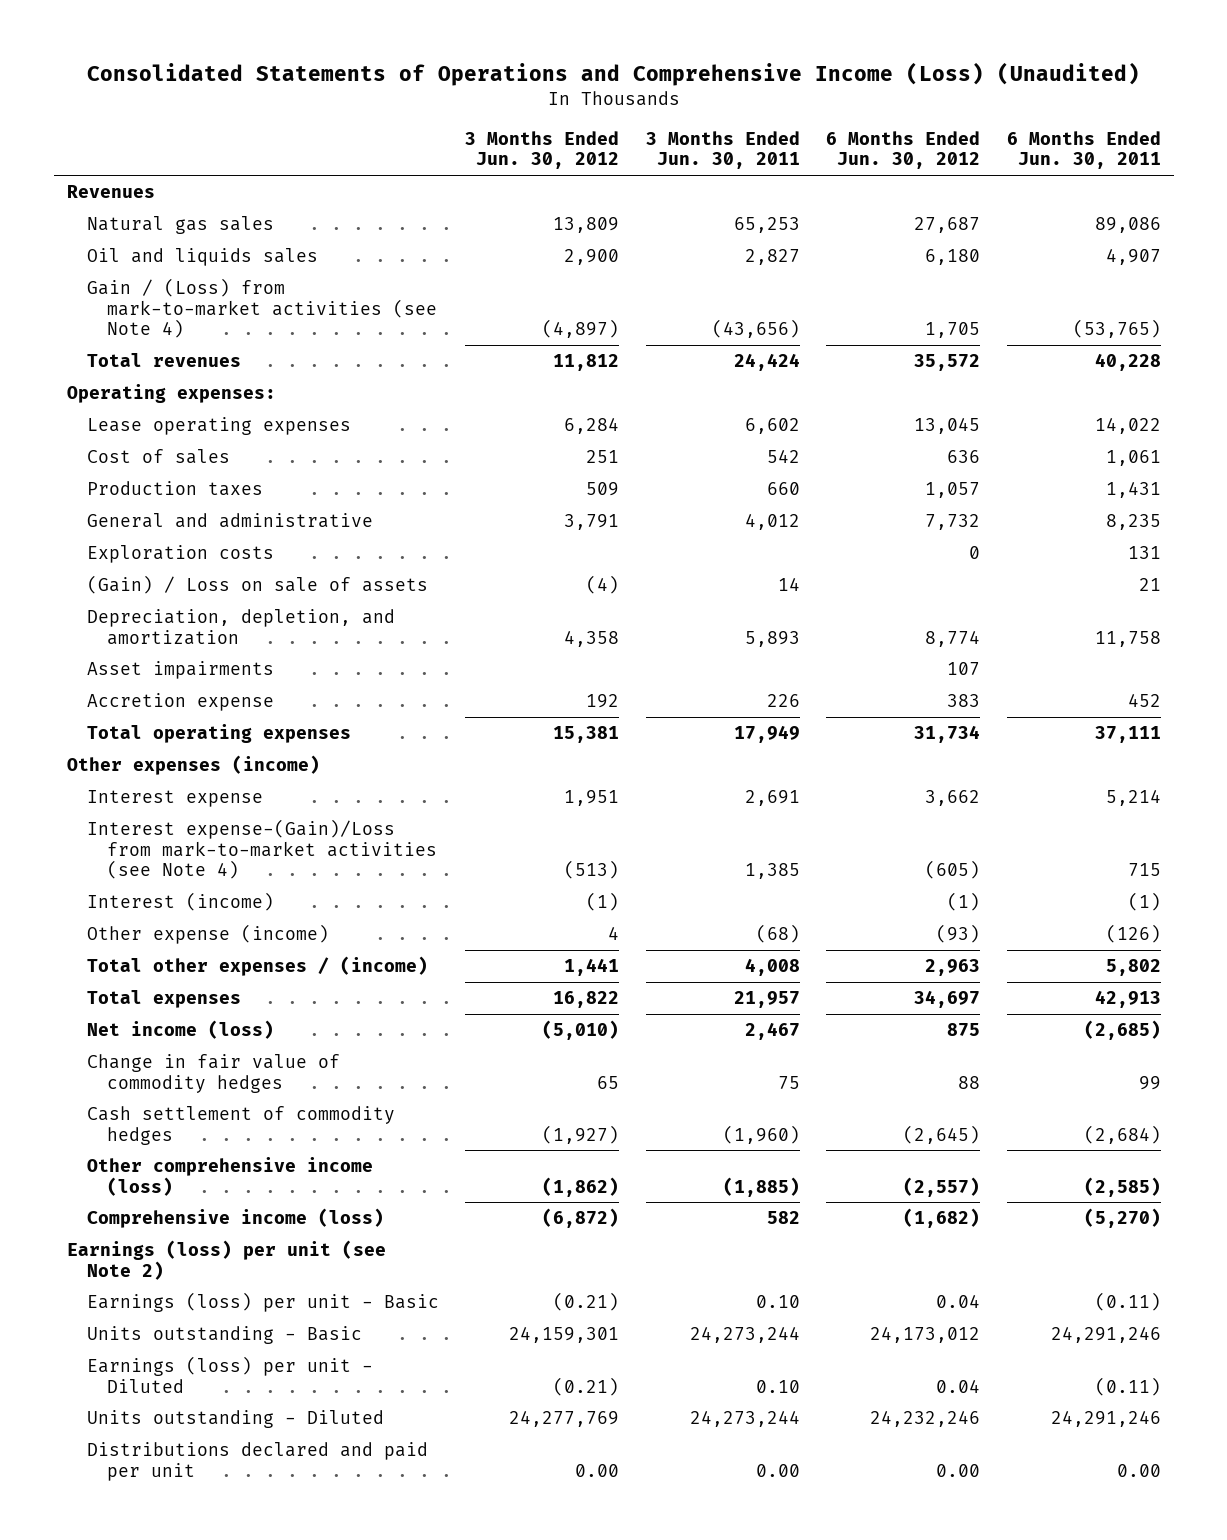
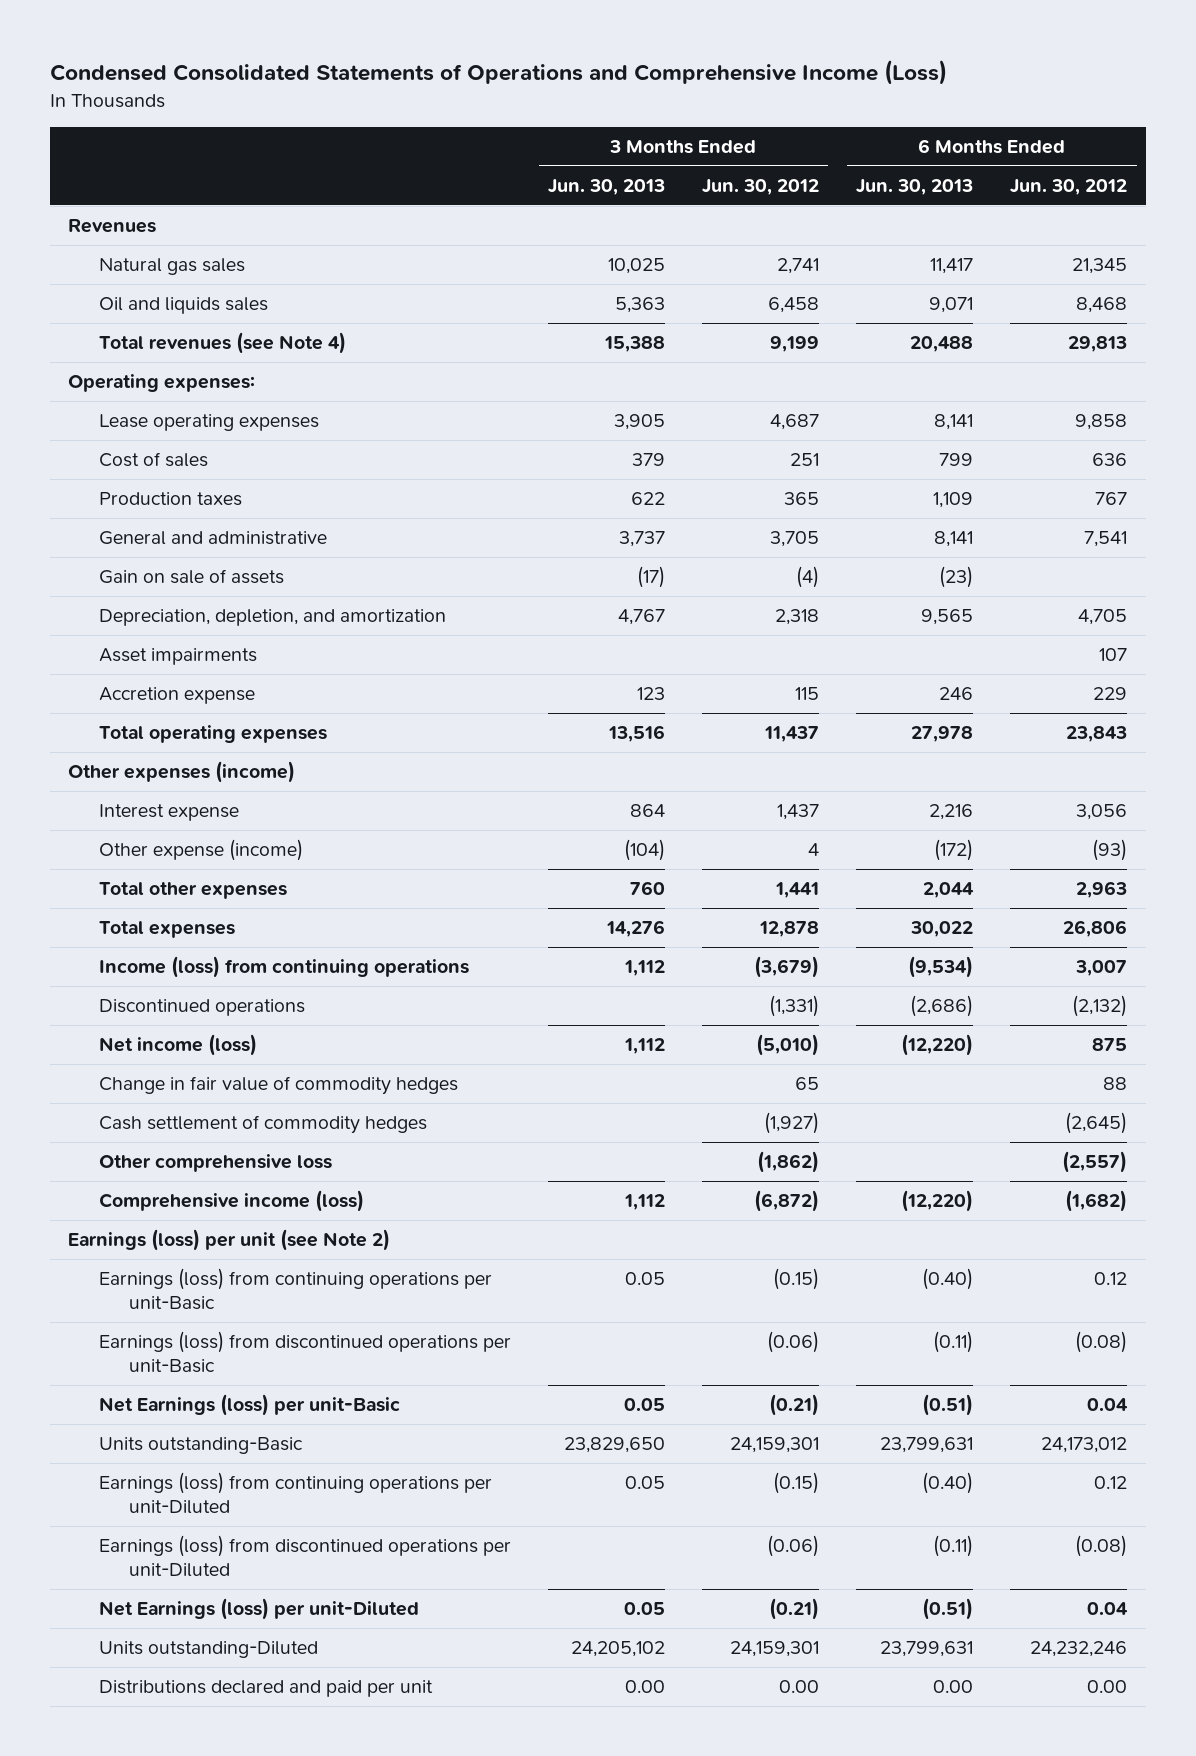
[86,62,1140,87] Consolidated Statements of Operations and Comprehensive Income (Loss) (Unaudited) -> [49,60,947,86] Condensed Consolidated Statements of Operations and Comprehensive Income (Loss)
[645,130,800,170] 3 Months Ended Jun. 30, 2011 -> none
[1006,130,1161,170] 6 Months Ended Jun. 30, 2011 -> none
none -> [547,178,665,195] Jun. 30, 2013
none -> [856,178,974,195] Jun. 30, 2013
[86,278,438,339] Gain / (Loss) from mark-to-market activities (see Note 4) -> none
[553,217,620,234] 13,809 -> [777,258,820,275] 2,741
[914,217,981,234] 27,687 -> [1072,258,1128,275] 21,345
[564,249,620,266] 2,900 -> [768,297,820,314] 6,458
[925,249,981,266] 6,180 -> [1076,297,1128,314] 8,468
[86,353,241,368] Total revenues -> [98,332,346,355] Total revenues (see Note 4)
[553,354,620,372] 11,812 -> [770,336,820,353] 9,199
[914,354,981,372] 35,572 -> [1068,336,1128,353] 29,813
[564,417,620,435] 6,284 -> [770,414,820,431] 4,687
[914,417,981,435] 13,045 -> [1075,414,1128,431] 9,858
[86,545,274,564] Exploration costs -> none
[586,482,620,497] 509 -> [784,492,820,506] 365
[925,482,981,499] 1,057 -> [1095,492,1128,506] 767
[564,514,620,531] 3,791 -> [770,531,820,548] 3,705
[925,514,981,531] 7,732 -> [1084,531,1128,548] 7,541
[86,575,428,595] (Gain) / Loss on sale of assets -> [98,569,284,585] Gain on sale of assets
[564,629,620,647] 4,358 -> [775,609,820,626] 2,318
[925,629,981,647] 8,774 -> [1078,609,1128,626] 4,705
[586,694,620,709] 192 -> [795,687,820,701] 115
[947,694,981,708] 383 -> [1093,687,1128,701] 229
[553,726,620,744] 15,381 -> [764,726,820,743] 11,437
[914,725,981,744] 31,734 -> [1066,726,1128,743] 23,843
[86,819,438,880] Interest expense-(Gain)/Loss from mark-to-market activities (see Note 4) -> none
[86,892,274,912] Interest (income) -> none
[564,790,620,807] 1,951 -> [777,804,820,821] 1,437
[925,790,981,807] 3,662 -> [1076,804,1128,821] 3,056
[86,956,428,977] Total other expenses / (income) -> [98,882,287,900] Total other expenses
[553,991,620,1009] 16,822 -> [759,921,820,938] 12,878
[914,990,981,1009] 34,697 -> [1063,920,1128,938] 26,806
none -> [98,956,469,979] Income (loss) from continuing operations
none -> [98,999,305,1017] Discontinued operations
[86,1157,373,1196] Other comprehensive income (loss) -> [98,1154,332,1173] Other comprehensive loss
none -> [98,1268,492,1310] Earnings (loss) from continuing operations per unit-Basic
none -> [98,1331,511,1373] Earnings (loss) from discontinued operations per unit-Basic
[86,1292,439,1313] Earnings (loss) per unit - Basic -> [98,1394,400,1417] Net Earnings (loss) per unit-Basic
[86,1326,362,1345] Units outstanding - Basic -> [98,1437,303,1455] Units outstanding-Basic
none -> [98,1472,492,1514] Earnings (loss) from continuing operations per unit-Diluted
none -> [98,1535,511,1577] Earnings (loss) from discontinued operations per unit-Diluted
[86,1356,373,1393] Earnings (loss) per unit - Diluted -> [98,1598,419,1621] Net Earnings (loss) per unit-Diluted
[86,1410,384,1429] Units outstanding - Diluted -> [98,1641,318,1659] Units outstanding-Diluted
[509,1410,620,1428] 24,277,769 -> [730,1641,820,1658] 24,159,301

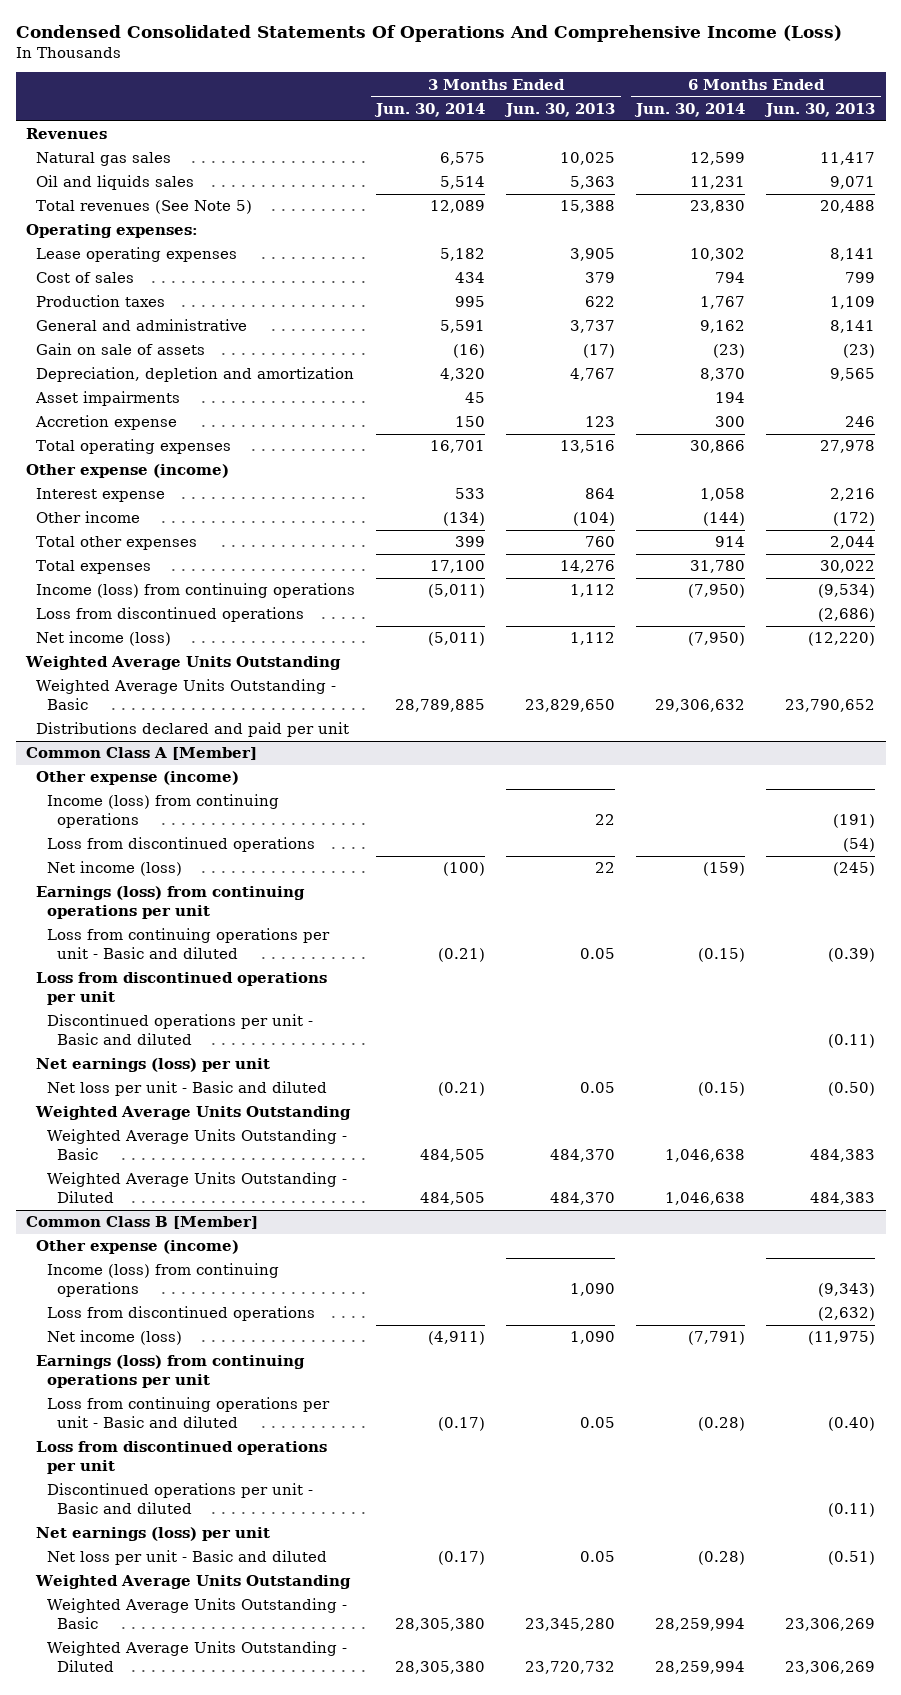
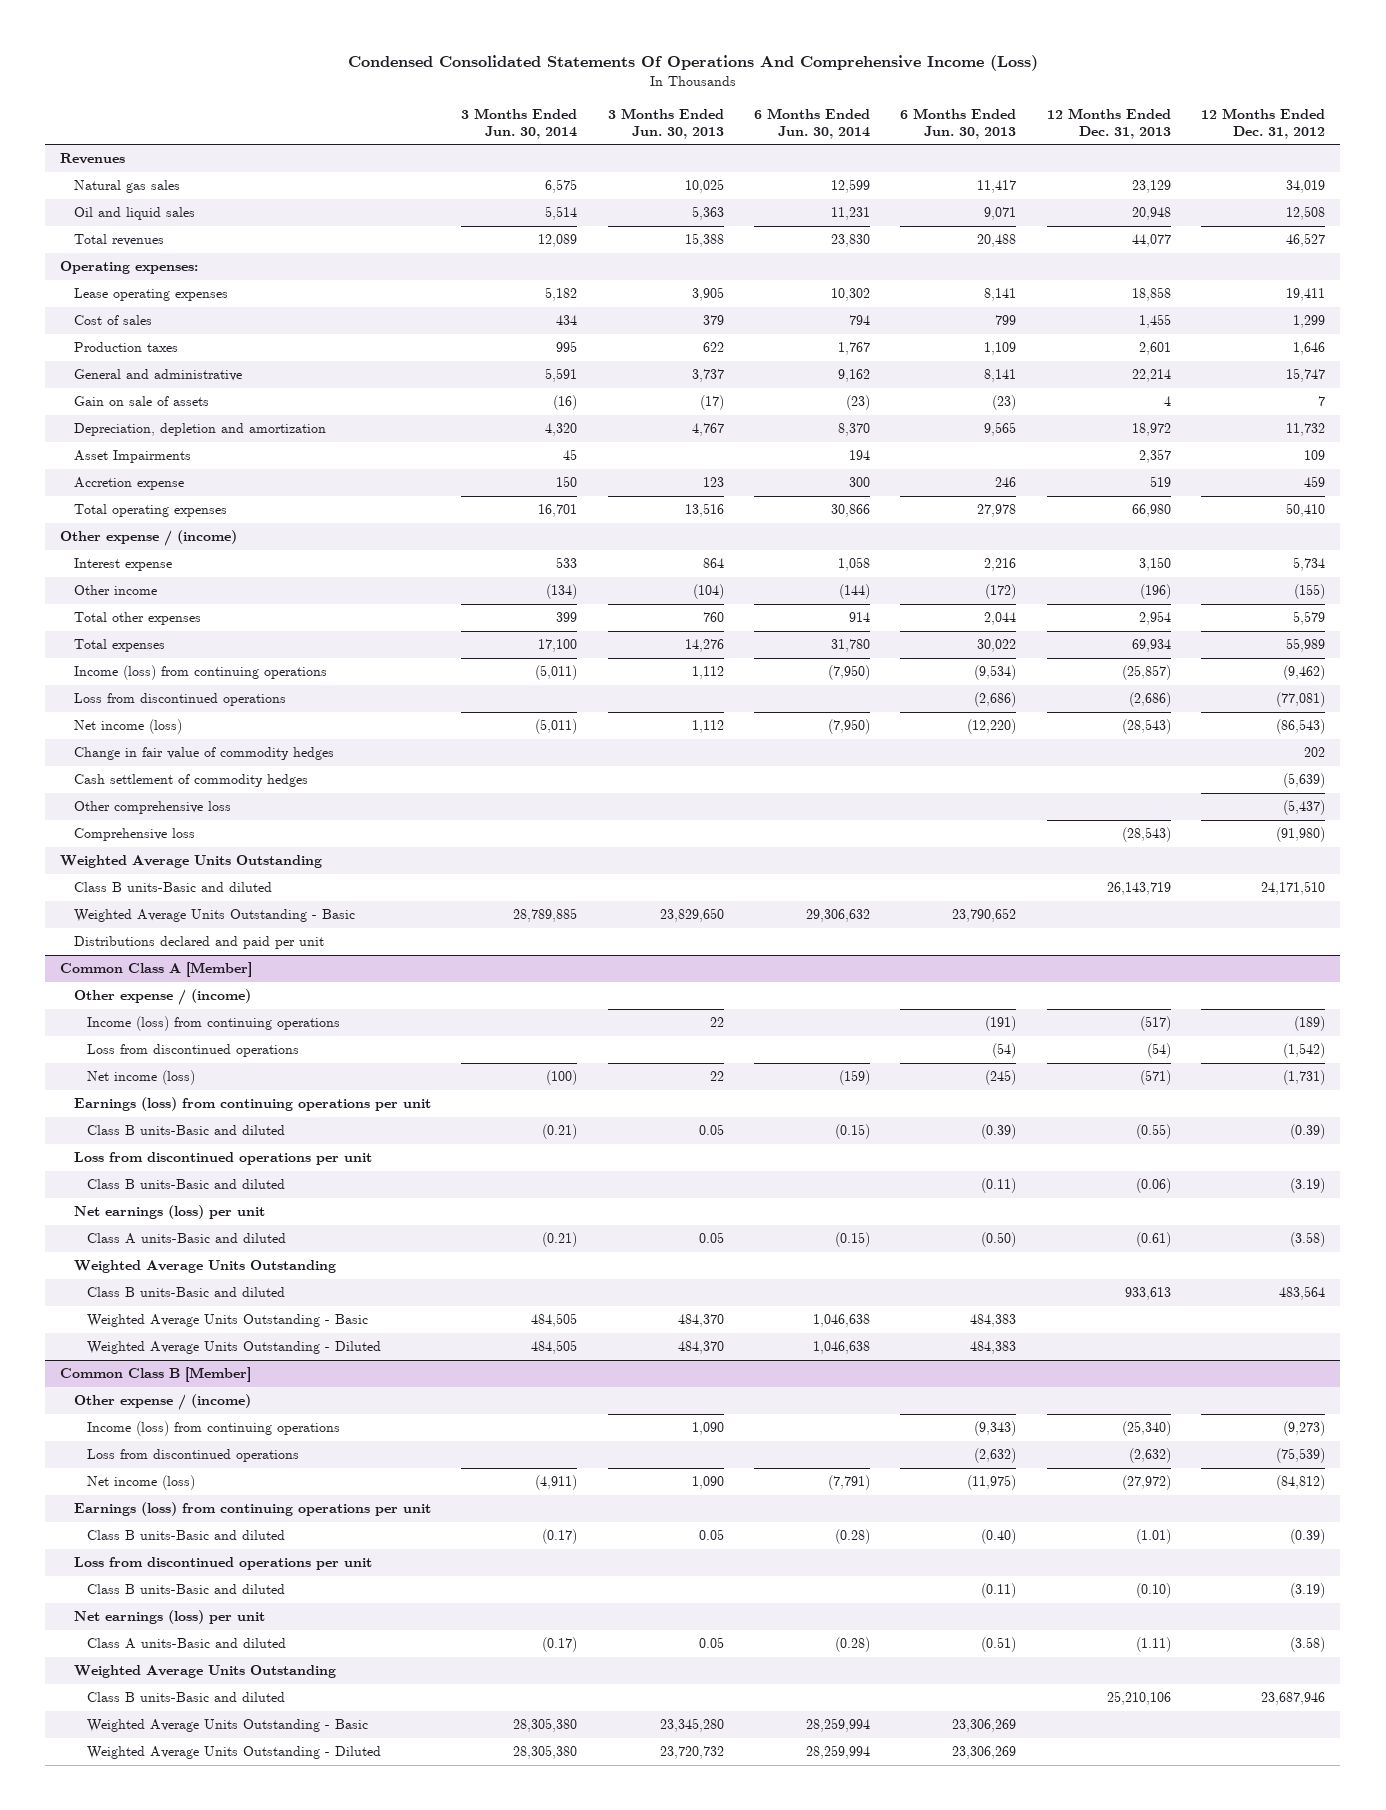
none -> [1046,107,1171,139] 12 Months Ended Dec. 31, 2013
none -> [1201,107,1326,139] 12 Months Ended Dec. 31, 2012
[36,175,195,191] Oil and liquids sales -> [73,207,195,221] Oil and liquid sales
[36,200,253,215] Total revenues (See Note 5) -> [73,234,164,247] Total revenues
[35,391,181,407] Asset impairments -> [73,450,191,464] Asset Impairments
[26,464,230,479] Other expense (income) -> [60,530,238,547] Other expense / (income)
none -> [73,747,334,761] Change in fair value of commodity hedges
none -> [73,774,308,788] Cash settlement of commodity hedges
none -> [73,801,231,815] Other comprehensive loss
none -> [73,828,195,842] Comprehensive loss
none -> [73,882,272,893] Class B units-Basic and diluted
[36,771,240,786] Other expense (income) -> [73,989,251,1006] Other expense / (income)
[46,928,330,960] Loss from continuing operations per unit - Basic and diluted -> [87,1125,286,1136] Class B units-Basic and diluted
[46,1014,313,1046] Discontinued operations per unit - Basic and diluted -> [87,1179,286,1190] Class B units-Basic and diluted
[46,1081,327,1097] Net loss per unit - Basic and diluted -> [87,1233,287,1245] Class A units-Basic and diluted
none -> [87,1287,286,1298] Class B units-Basic and diluted
[36,1240,240,1255] Other expense (income) -> [73,1394,251,1411] Other expense / (income)
[46,1397,330,1429] Loss from continuing operations per unit - Basic and diluted -> [87,1530,286,1541] Class B units-Basic and diluted
[46,1483,313,1515] Discontinued operations per unit - Basic and diluted -> [87,1584,286,1595] Class B units-Basic and diluted
[46,1550,327,1566] Net loss per unit - Basic and diluted -> [87,1638,287,1650] Class A units-Basic and diluted
none -> [87,1692,286,1703] Class B units-Basic and diluted

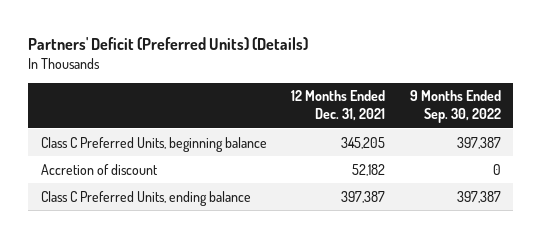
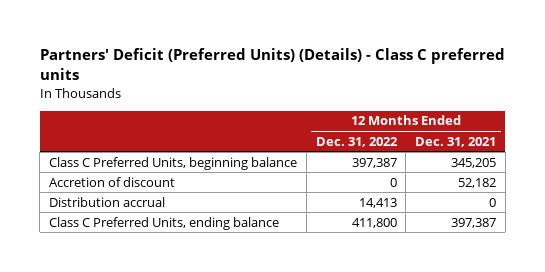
[28,37,309,51] Partners' Deficit (Preferred Units) (Details) -> [39,48,505,81] Partners' Deficit (Preferred Units) (Details) - Class C preferred units
[409,90,501,123] 9 Months Ended Sep. 30, 2022 -> none
none -> [315,136,398,147] Dec. 31, 2022
none -> [49,196,166,207] Distribution accrual

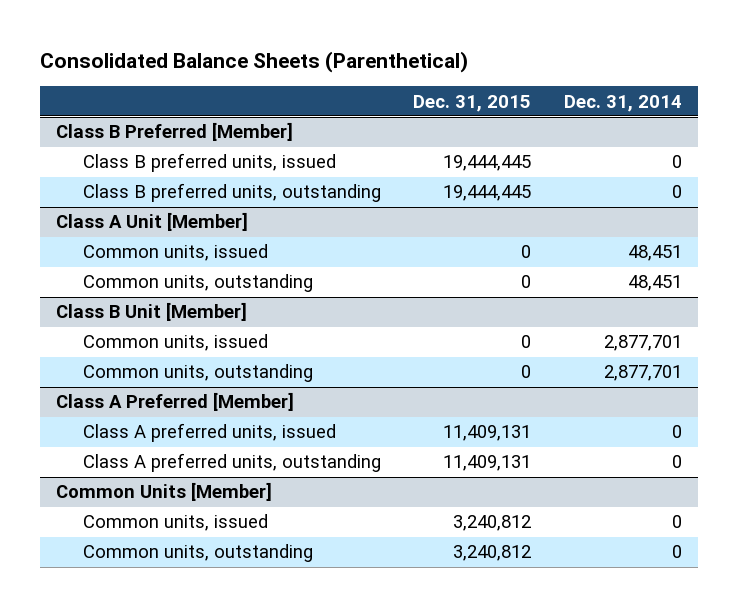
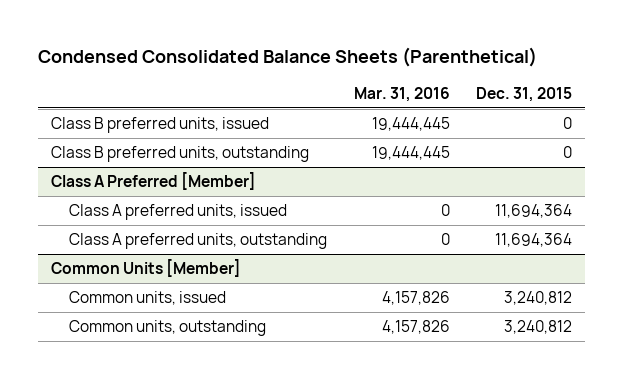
[39,50,468,73] Consolidated Balance Sheets (Parenthetical) -> [38,46,538,67] Condensed Consolidated Balance Sheets (Parenthetical)
[563,94,682,112] Dec. 31, 2014 -> none
none -> [353,86,450,102] Mar. 31, 2016
[55,122,293,142] Class B Preferred [Member] -> none
[55,212,248,232] Class A Unit [Member] -> none
[83,244,269,262] Common units, issued -> none
[83,274,314,293] Common units, outstanding -> none
[55,302,247,322] Class B Unit [Member] -> none
[83,334,269,352] Common units, issued -> none
[83,364,314,383] Common units, outstanding -> none
[443,155,532,172] 19,444,445 -> [562,117,572,130] 0
[443,185,532,202] 19,444,445 -> [562,146,572,159] 0
[443,425,532,442] 11,409,131 -> [494,204,572,219] 11,694,364
[443,455,532,472] 11,409,131 -> [494,233,572,248] 11,694,364

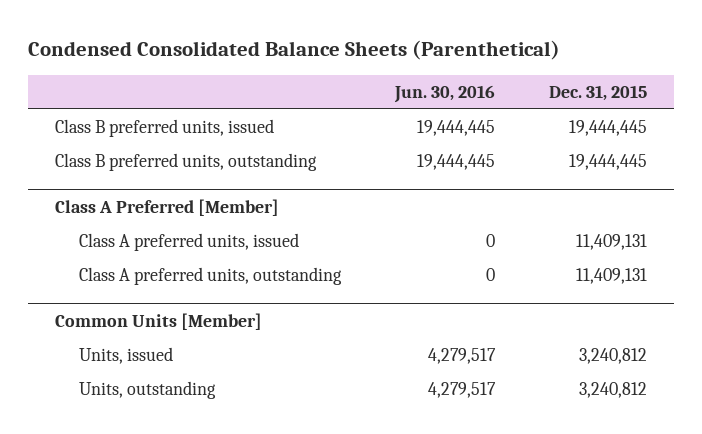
[353,86,450,102] Mar. 31, 2016 -> none
none -> [394,84,496,103] Jun. 30, 2016
[562,117,572,130] 0 -> [568,120,647,137] 19,444,445
[562,146,572,159] 0 -> [568,154,647,171] 19,444,445
[494,204,572,219] 11,694,364 -> [575,234,647,251] 11,409,131
[494,233,572,248] 11,694,364 -> [575,268,647,285] 11,409,131
[69,291,227,306] Common units, issued -> [79,347,174,365] Units, issued
[69,320,267,337] Common units, outstanding -> [79,381,217,400] Units, outstanding

